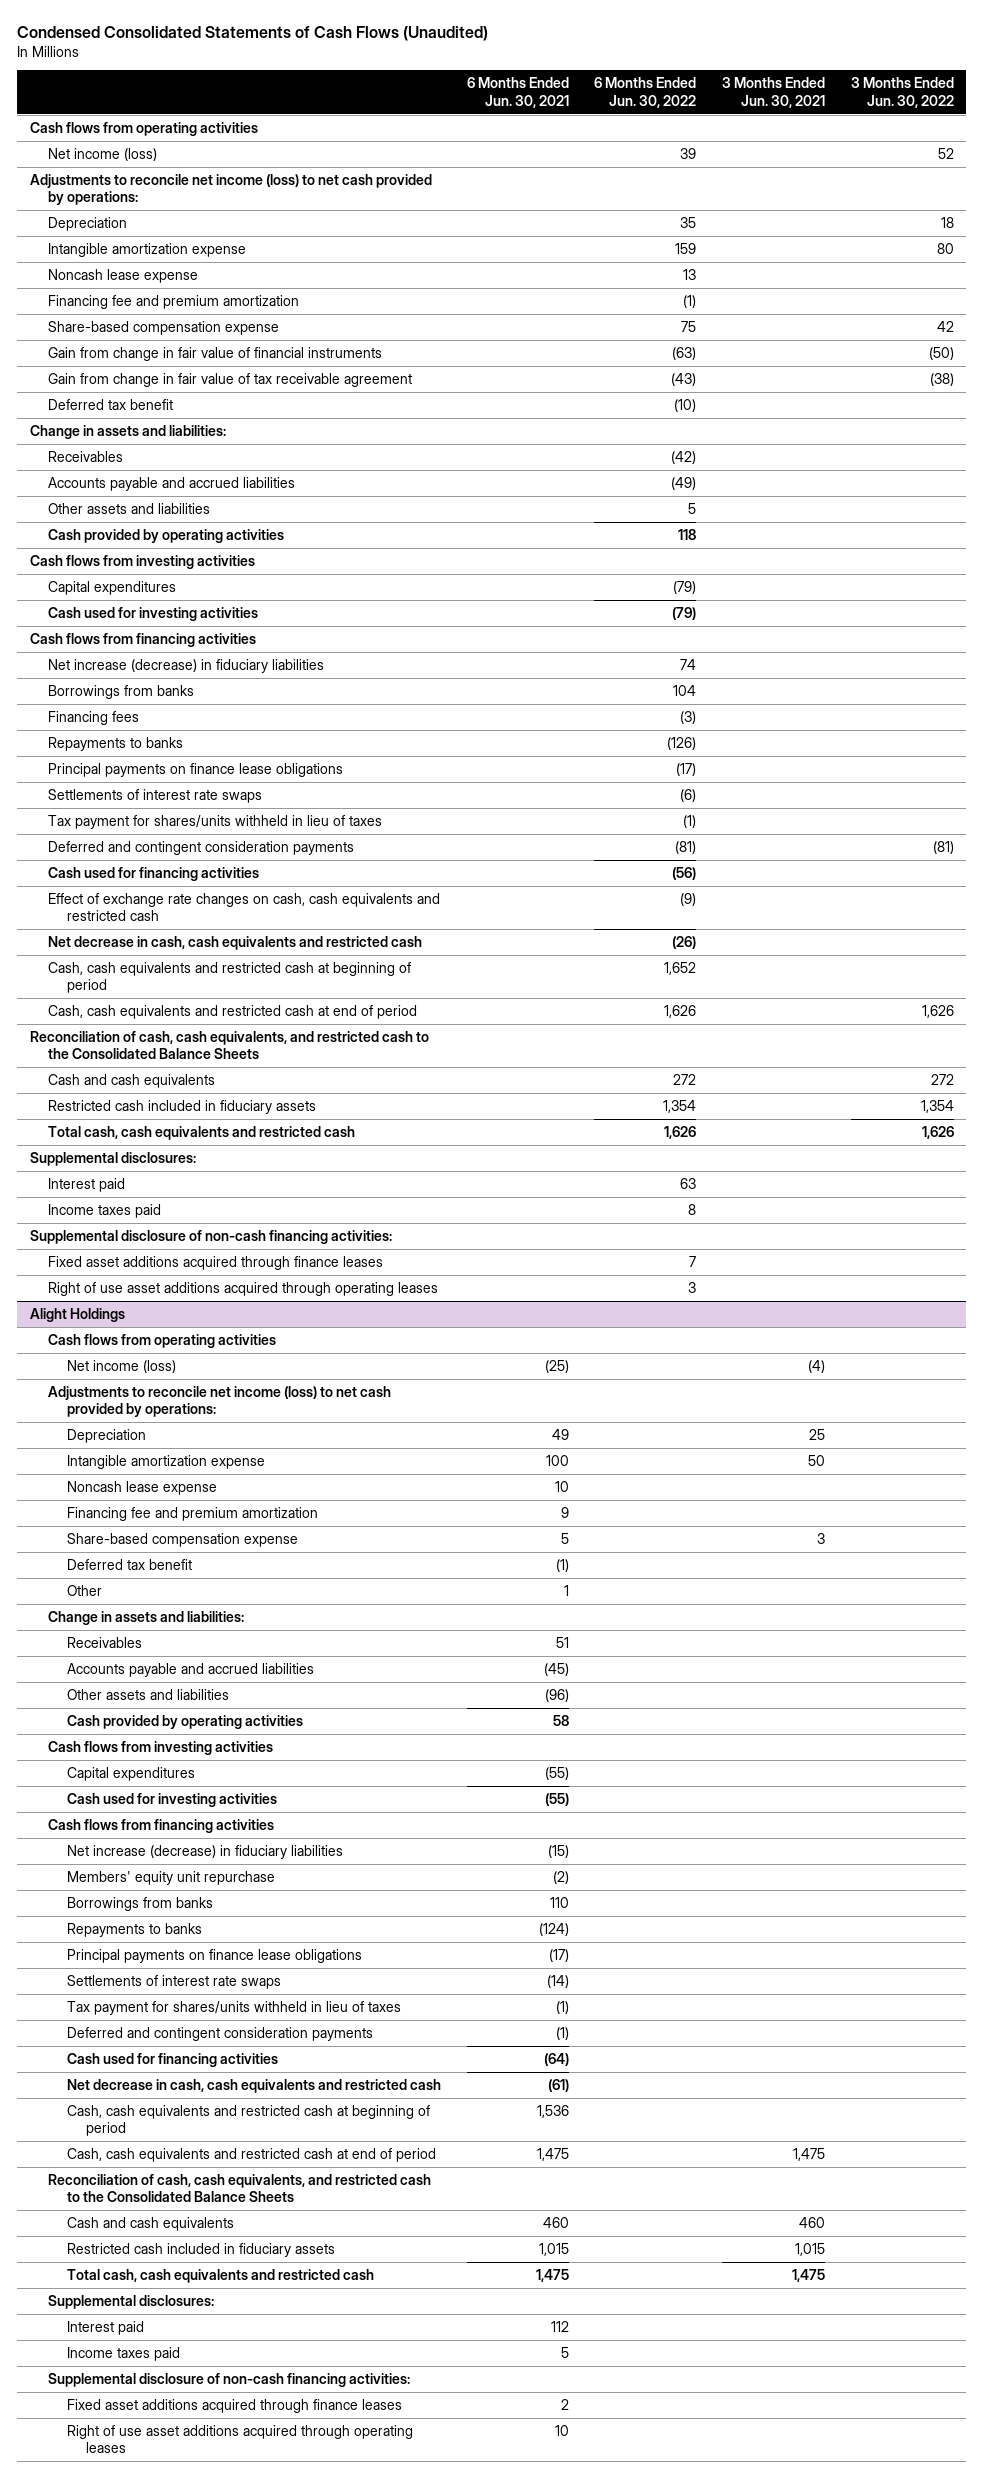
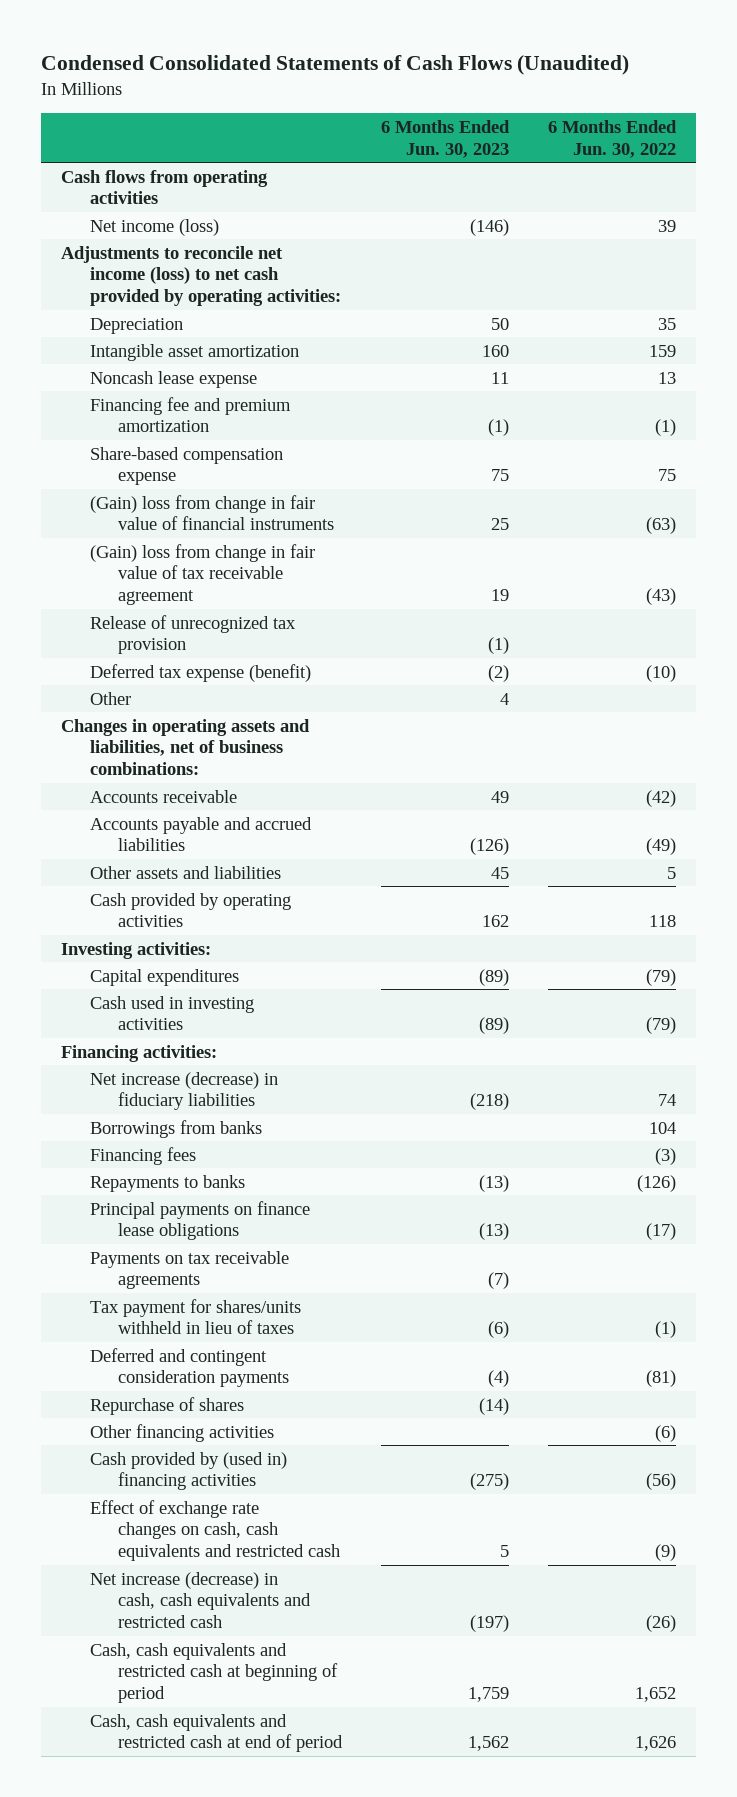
[466,77,569,108] 6 Months Ended Jun. 30, 2021 -> none
[722,77,826,108] 3 Months Ended Jun. 30, 2021 -> none
[850,77,954,108] 3 Months Ended Jun. 30, 2022 -> none
none -> [381,120,511,158] 6 Months Ended Jun. 30, 2023
[29,173,432,206] Adjustments to reconcile net income (loss) to net cash provided by operations: -> [60,245,341,307] Adjustments to reconcile net income (loss) to net cash provided by operating activities:
[48,242,247,257] Intangible amortization expense -> [89,343,299,361] Intangible asset amortization
[48,450,124,462] Receivables -> none
[48,346,383,361] Gain from change in fair value of financial instruments -> [89,494,335,531] (Gain) loss from change in fair value of financial instruments
[48,372,413,387] Gain from change in fair value of tax receivable agreement -> [89,543,315,606] (Gain) loss from change in fair value of tax receivable agreement
none -> [89,614,296,655] Release of unrecognized tax provision
[48,398,174,410] Deferred tax benefit -> [89,663,311,682] Deferred tax expense (benefit)
none -> [89,691,131,705] Other
[29,424,226,439] Change in assets and liabilities: -> [60,718,310,776] Changes in operating assets and liabilities, net of business combinations:
none -> [89,789,237,803] Accounts receivable
[29,554,255,569] Cash flows from investing activities -> [60,941,211,959] Investing activities:
[48,606,259,621] Cash used for investing activities -> [89,995,254,1031] Cash used in investing activities
[29,632,256,647] Cash flows from financing activities -> [60,1044,217,1062] Financing activities:
[48,788,263,803] Settlements of interest rate swaps -> none
none -> [89,1250,289,1290] Payments on tax receivable agreements
none -> [89,1396,244,1415] Repurchase of shares
none -> [89,1423,274,1442] Other financing activities
[48,866,260,881] Cash used for financing activities -> [89,1451,287,1491] Cash provided by (used in) financing activities
[48,935,423,950] Net decrease in cash, cash equivalents and restricted cash -> [89,1571,312,1629] Net increase (decrease) in cash, cash equivalents and restricted cash
[29,1030,429,1060] Reconciliation of cash, cash equivalents, and restricted cash to the Consolidated Balance Sheets -> none
[48,1073,216,1088] Cash and cash equivalents -> none
[48,1099,317,1114] Restricted cash included in fiduciary assets -> none
[48,1125,356,1140] Total cash, cash equivalents and restricted cash -> none
[29,1151,196,1166] Supplemental disclosures: -> none
[48,1177,126,1192] Interest paid -> none
[48,1203,162,1218] Income taxes paid -> none
[29,1229,392,1244] Supplemental disclosure of non-cash financing activities: -> none
[48,1255,384,1270] Fixed asset additions acquired through finance leases -> none
[48,1281,439,1296] Right of use asset additions acquired through operating leases -> none
[29,1307,125,1322] Alight Holdings -> none
[48,1333,277,1348] Cash flows from operating activities -> none
[67,1359,177,1373] Net income (loss) -> none
[48,1385,392,1418] Adjustments to reconcile net income (loss) to net cash provided by operations: -> none
[67,1428,147,1443] Depreciation -> none
[67,1454,266,1469] Intangible amortization expense -> none
[67,1480,218,1495] Noncash lease expense -> none
[67,1506,319,1521] Financing fee and premium amortization -> none
[67,1532,299,1547] Share-based compensation expense -> none
[67,1558,193,1570] Deferred tax benefit -> none
[67,1584,103,1596] Other -> none
[48,1610,245,1625] Change in assets and liabilities: -> none
[67,1636,143,1648] Receivables -> none
[67,1662,315,1677] Accounts payable and accrued liabilities -> none
[67,1688,230,1700] Other assets and liabilities -> none
[67,1714,304,1729] Cash provided by operating activities -> none
[48,1740,274,1755] Cash flows from investing activities -> none
[67,1766,196,1781] Capital expenditures -> none
[67,1792,278,1807] Cash used for investing activities -> none
[48,1818,275,1833] Cash flows from financing activities -> none
[67,1844,344,1859] Net increase (decrease) in fiduciary liabilities -> none
[67,1870,276,1885] Members' equity unit repurchase -> none
[67,1896,214,1911] Borrowings from banks -> none
[67,1922,203,1937] Repayments to banks -> none
[67,1948,363,1963] Principal payments on finance lease obligations -> none
[67,1974,282,1989] Settlements of interest rate swaps -> none
[67,2000,402,2015] Tax payment for shares/units withheld in lieu of taxes -> none
[67,2026,374,2041] Deferred and contingent consideration payments -> none
[67,2052,279,2067] Cash used for financing activities -> none
[67,2078,442,2093] Net decrease in cash, cash equivalents and restricted cash -> none
[67,2104,431,2137] Cash, cash equivalents and restricted cash at beginning of period -> none
[67,2147,437,2162] Cash, cash equivalents and restricted cash at end of period -> none
[48,2173,432,2203] Reconciliation of cash, cash equivalents, and restricted cash to the Consolidated Balance Sheets -> none
[67,2216,235,2231] Cash and cash equivalents -> none
[67,2242,336,2257] Restricted cash included in fiduciary assets -> none
[67,2268,375,2283] Total cash, cash equivalents and restricted cash -> none
[48,2294,215,2309] Supplemental disclosures: -> none
[67,2320,145,2335] Interest paid -> none
[67,2346,181,2361] Income taxes paid -> none
[48,2372,411,2387] Supplemental disclosure of non-cash financing activities: -> none
[67,2398,403,2413] Fixed asset additions acquired through finance leases -> none
[67,2424,414,2454] Right of use asset additions acquired through operating leases -> none

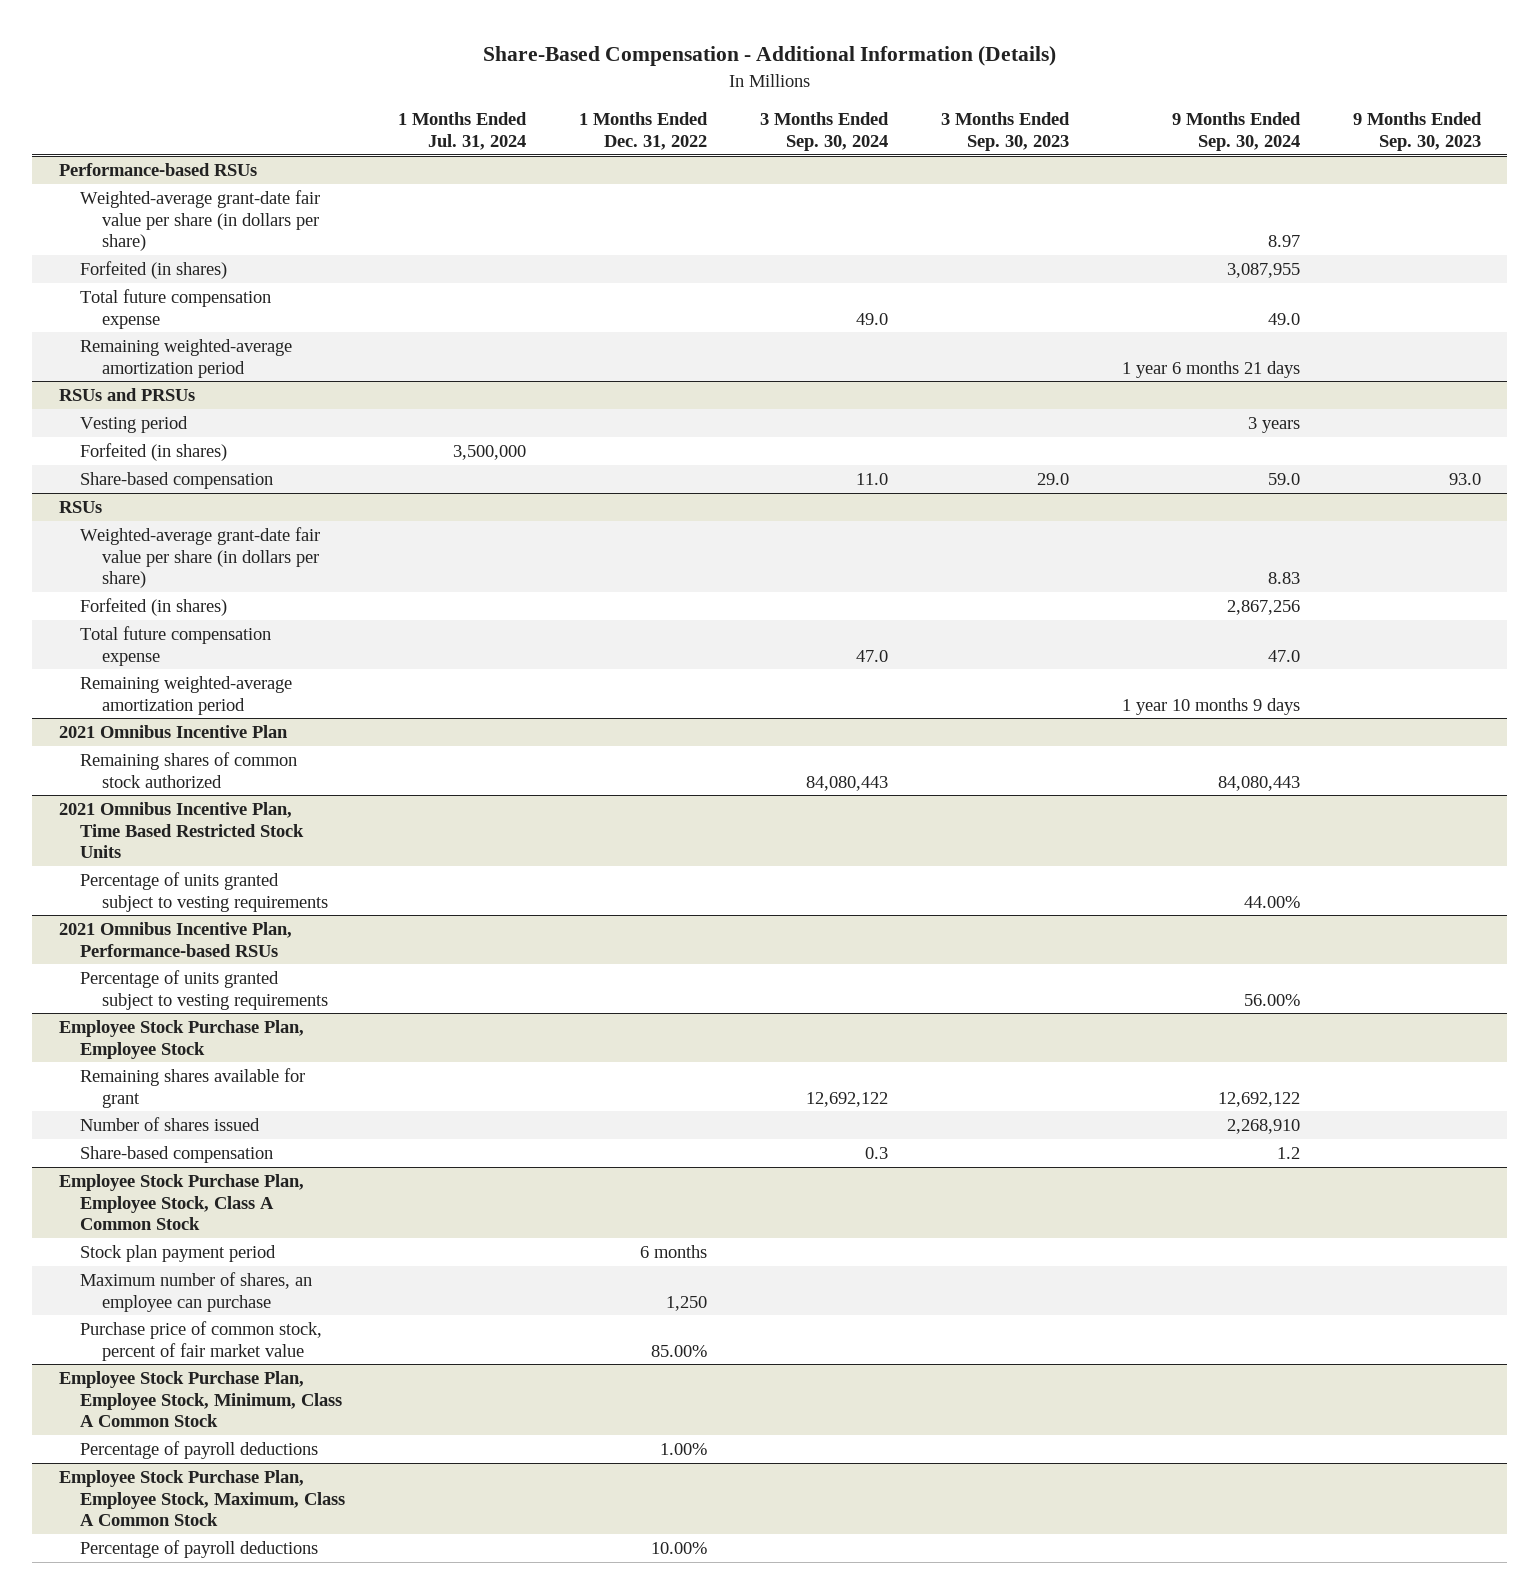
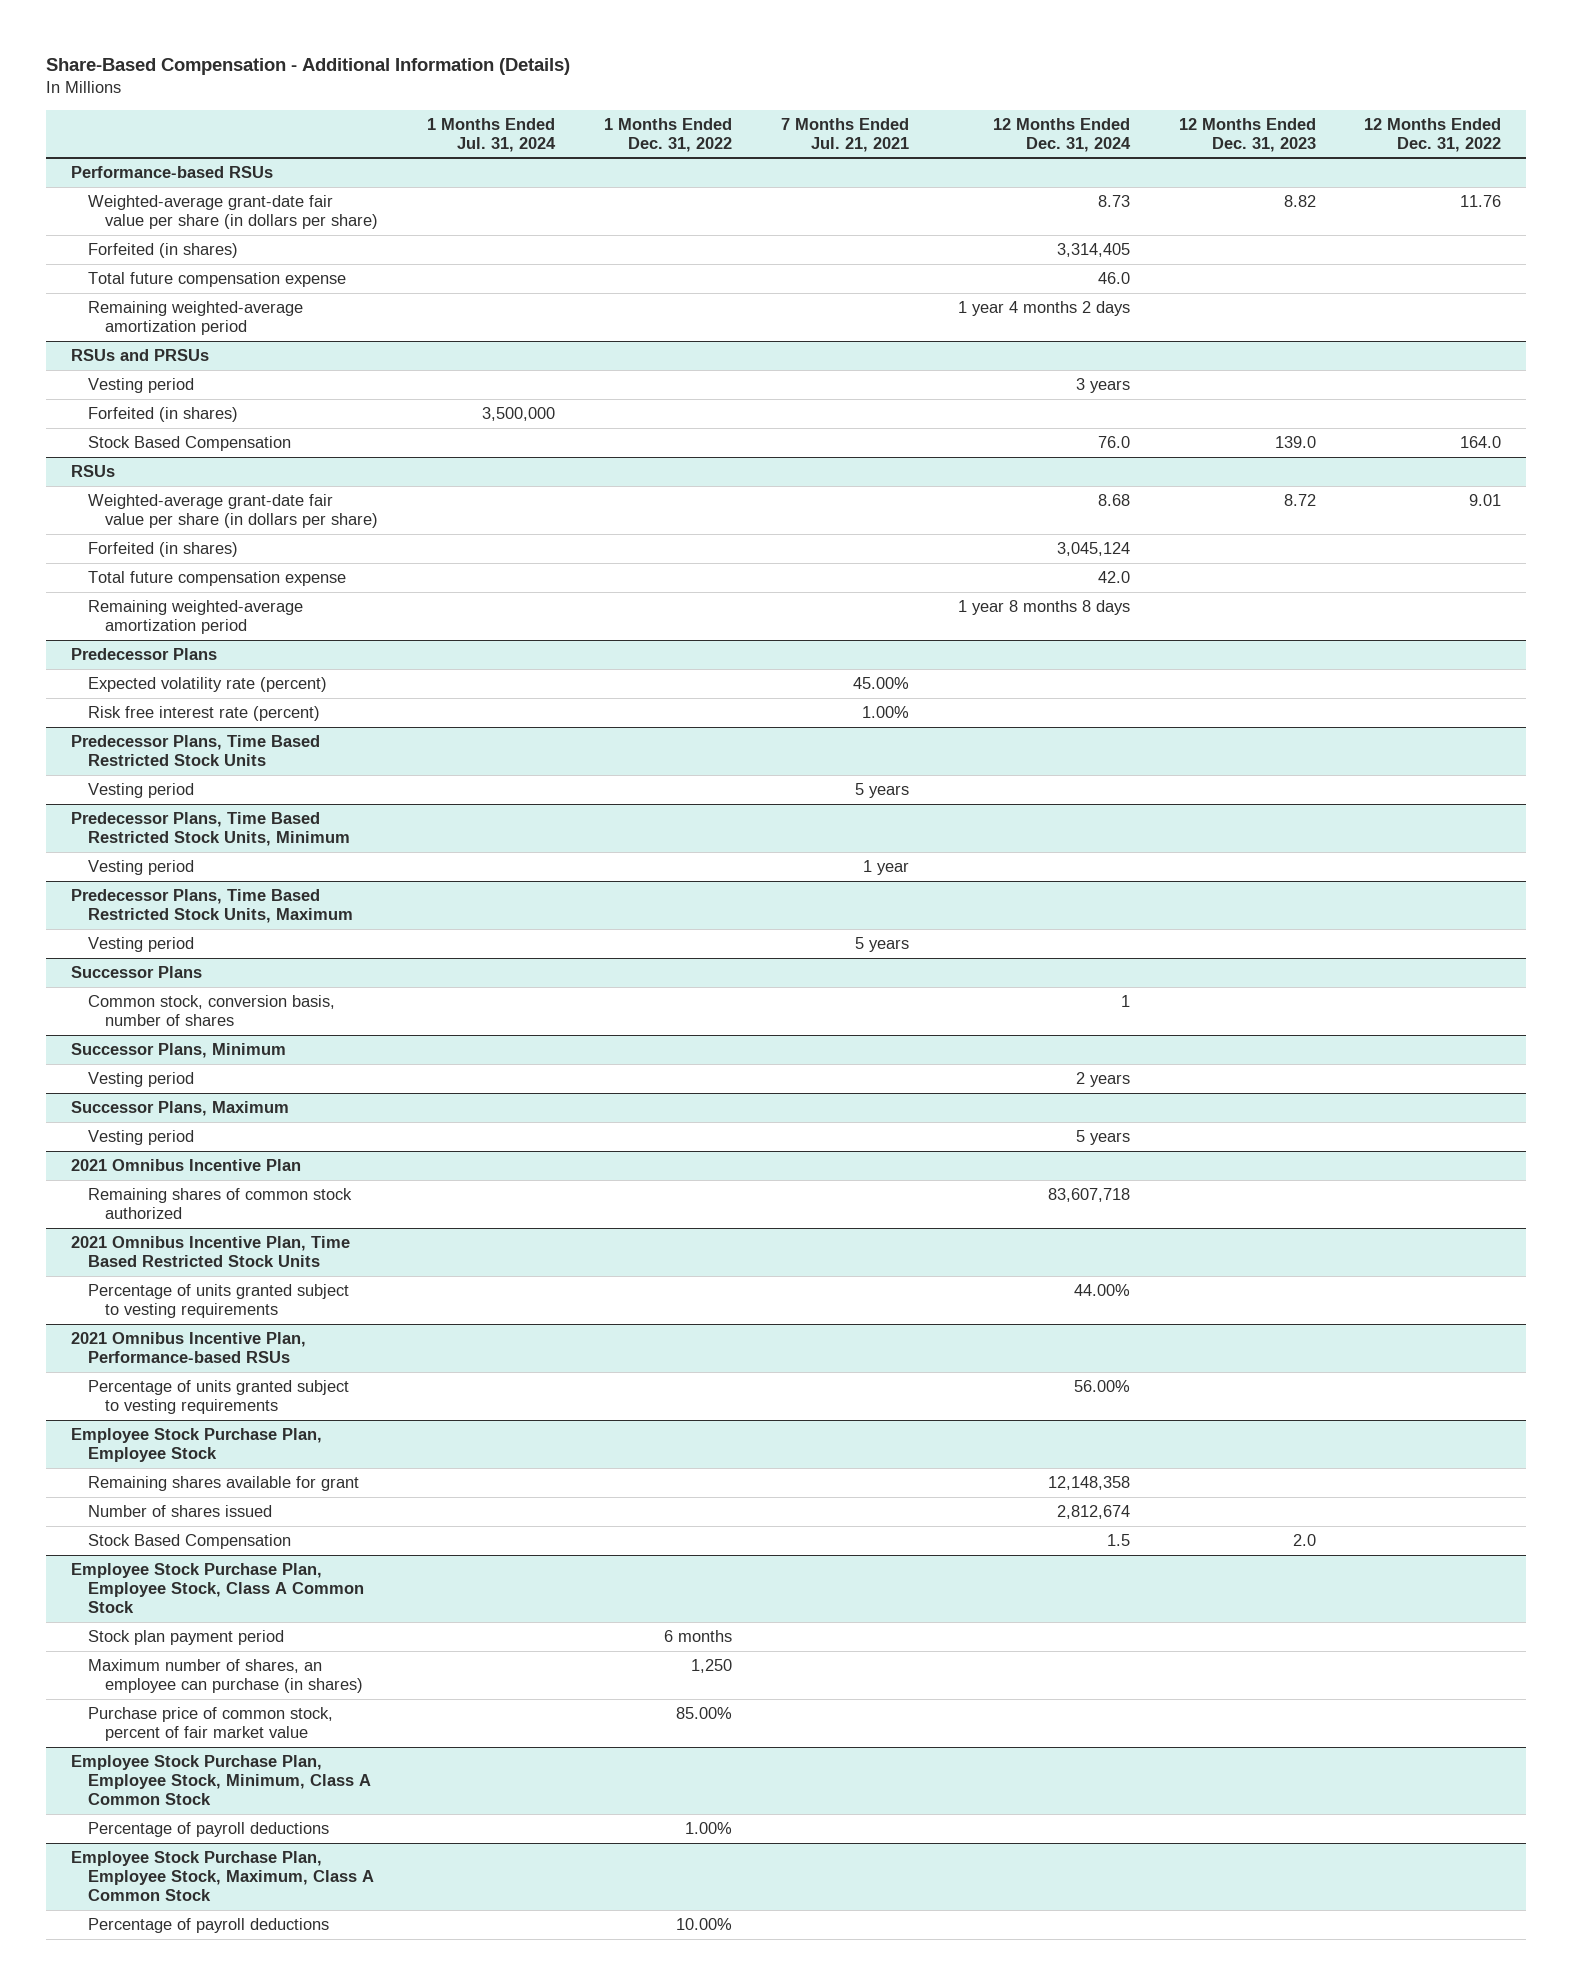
[759,112,889,151] 3 Months Ended Sep. 30, 2024 -> none
[940,112,1070,151] 3 Months Ended Sep. 30, 2023 -> none
[1171,112,1301,151] 9 Months Ended Sep. 30, 2024 -> none
[1352,112,1482,151] 9 Months Ended Sep. 30, 2023 -> none
none -> [780,117,909,152] 7 Months Ended Jul. 21, 2021
none -> [992,117,1131,152] 12 Months Ended Dec. 31, 2024
none -> [1178,117,1316,152] 12 Months Ended Dec. 31, 2023
none -> [1364,117,1502,152] 12 Months Ended Dec. 31, 2022
[80,471,274,489] Share-based compensation -> [87,435,291,451] Stock Based Compensation
none -> [70,647,217,660] Predecessor Plans
none -> [87,676,327,692] Expected volatility rate (percent)
none -> [87,705,320,721] Risk free interest rate (percent)
none -> [70,734,320,766] Predecessor Plans, Time Based Restricted Stock Units
none -> [87,782,194,798] Vesting period
none -> [70,811,350,846] Predecessor Plans, Time Based Restricted Stock Units, Minimum
none -> [87,859,194,875] Vesting period
none -> [70,888,353,923] Predecessor Plans, Time Based Restricted Stock Units, Maximum
none -> [87,936,194,952] Vesting period
none -> [70,965,202,978] Successor Plans
none -> [87,994,335,1026] Common stock, conversion basis, number of shares
none -> [70,1042,286,1058] Successor Plans, Minimum
none -> [87,1071,194,1087] Vesting period
none -> [70,1100,289,1116] Successor Plans, Maximum
none -> [87,1129,194,1145] Vesting period
[80,1145,274,1163] Share-based compensation -> [87,1533,291,1549] Stock Based Compensation
[80,1271,313,1312] Maximum number of shares, an employee can purchase -> [87,1658,364,1693] Maximum number of shares, an employee can purchase (in shares)

